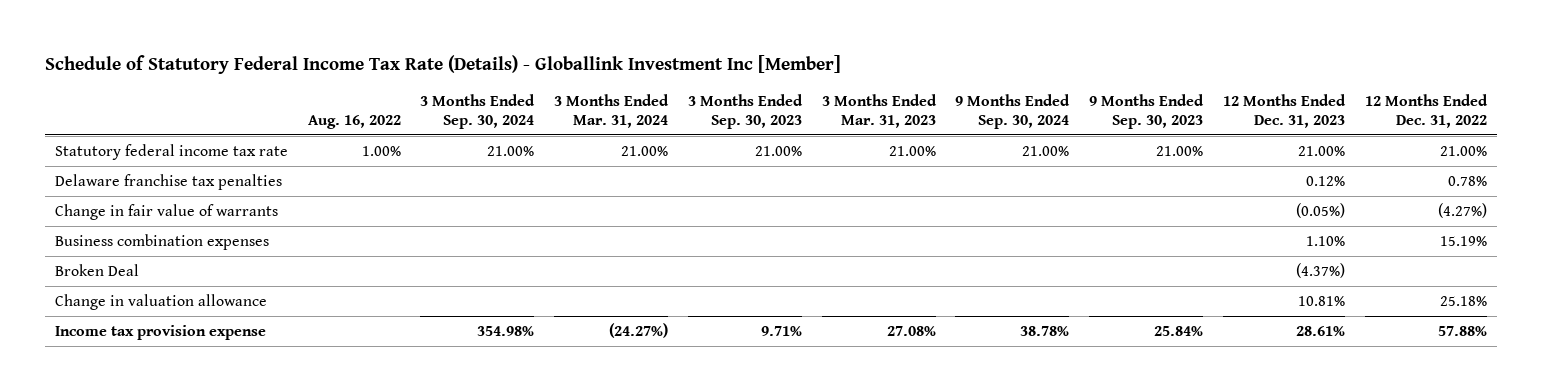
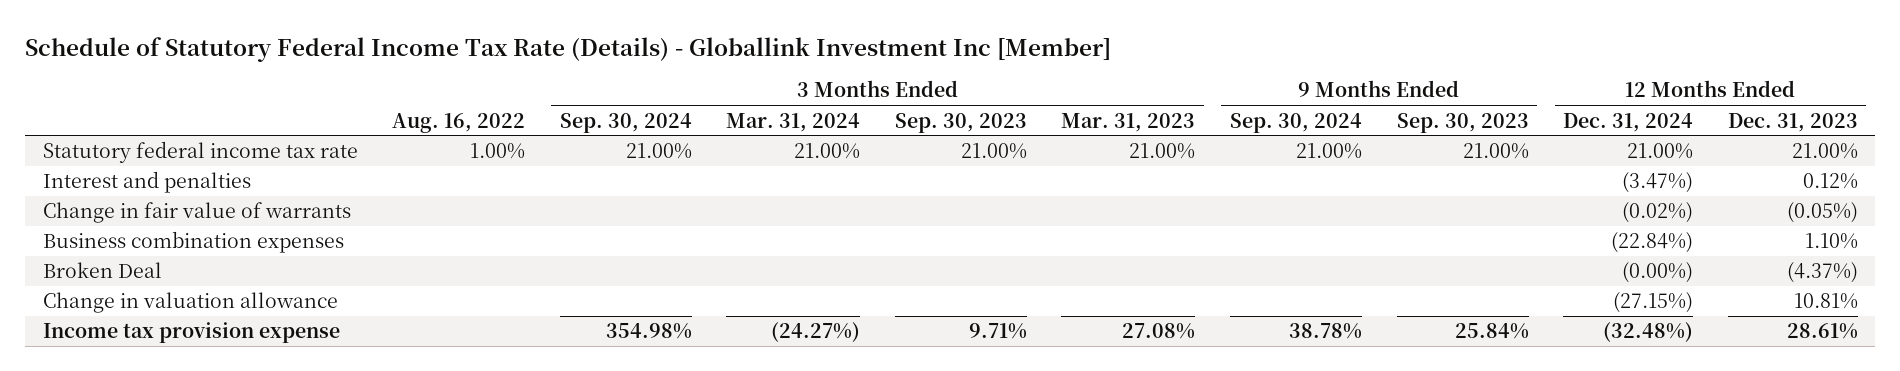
[1364,93,1488,128] 12 Months Ended Dec. 31, 2022 -> none
none -> [1563,112,1694,132] Dec. 31, 2024
[54,173,282,190] Delaware franchise tax penalties -> none
none -> [42,171,251,194] Interest and penalties

